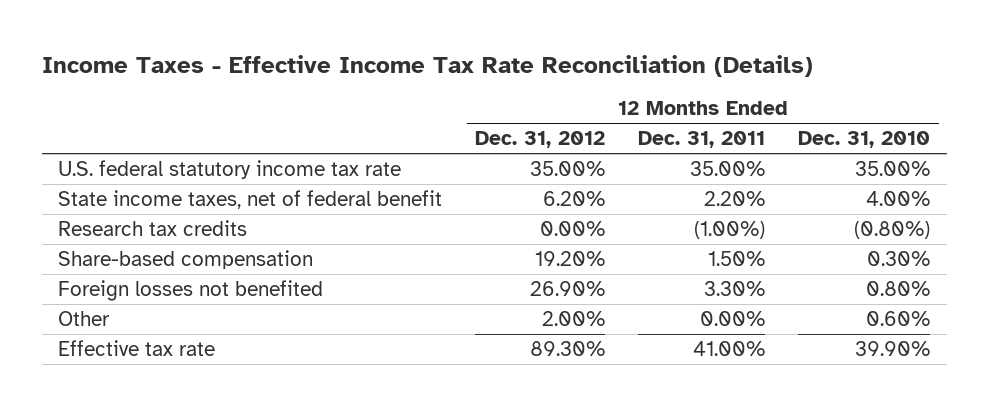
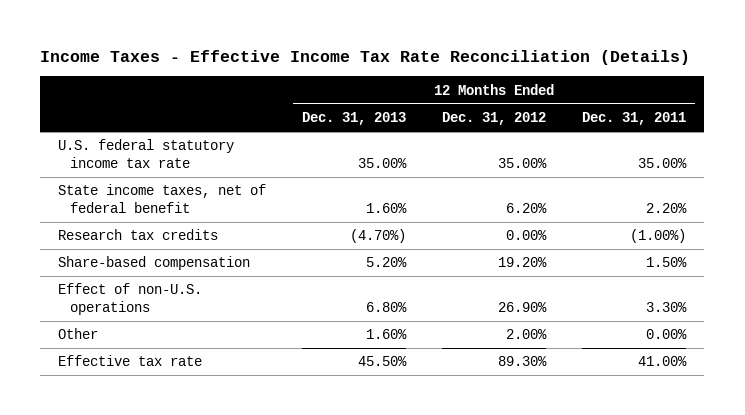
[798,131,931,149] Dec. 31, 2010 -> none
none -> [302,112,407,126] Dec. 31, 2013
[58,279,324,301] Foreign losses not benefited -> [58,283,203,316] Effect of non-U.S. operations

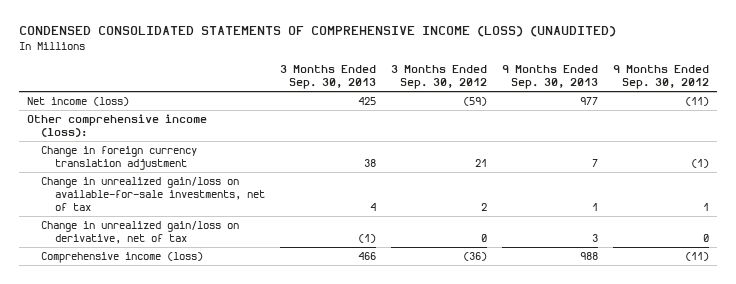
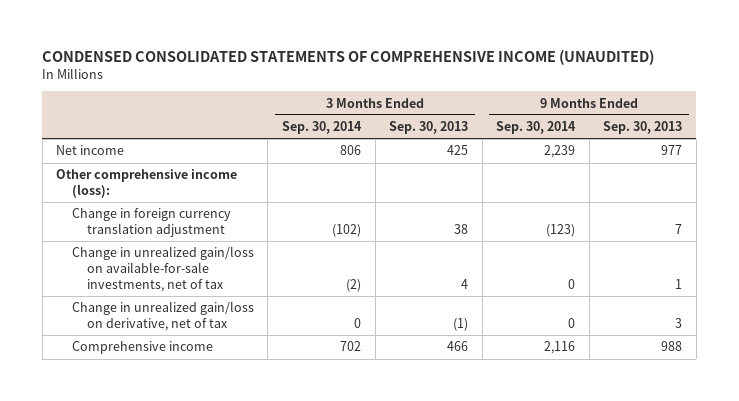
[19,26,617,38] CONDENSED CONSOLIDATED STATEMENTS OF COMPREHENSIVE INCOME (LOSS) (UNAUDITED) -> [42,49,655,65] CONDENSED CONSOLIDATED STATEMENTS OF COMPREHENSIVE INCOME (UNAUDITED)
[391,65,488,90] 3 Months Ended Sep. 30, 2012 -> none
[613,65,710,90] 9 Months Ended Sep. 30, 2012 -> none
none -> [281,121,362,135] Sep. 30, 2014
none -> [496,121,577,135] Sep. 30, 2014
[26,96,129,106] Net income (loss) -> [56,145,125,156] Net income
[40,251,203,263] Comprehensive income (loss) -> [71,341,213,355] Comprehensive income

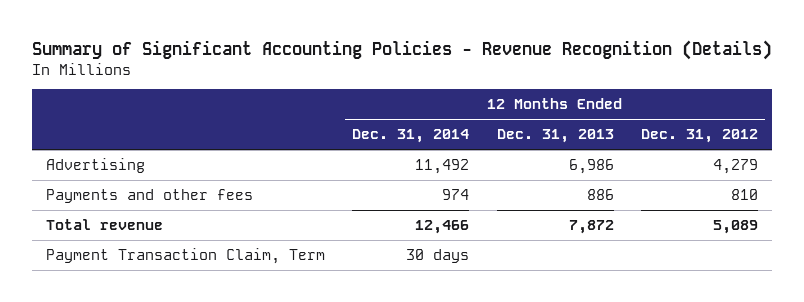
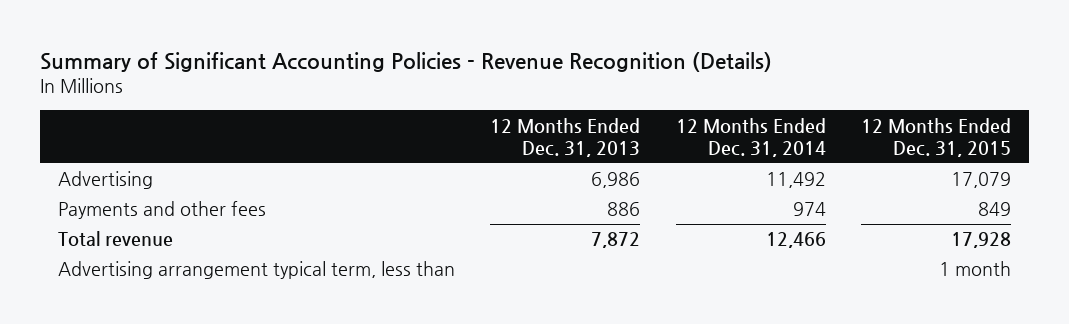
[641,129,759,144] Dec. 31, 2012 -> none
none -> [861,117,1012,157] 12 Months Ended Dec. 31, 2015
[45,248,325,265] Payment Transaction Claim, Term -> none
none -> [57,261,455,280] Advertising arrangement typical term, less than

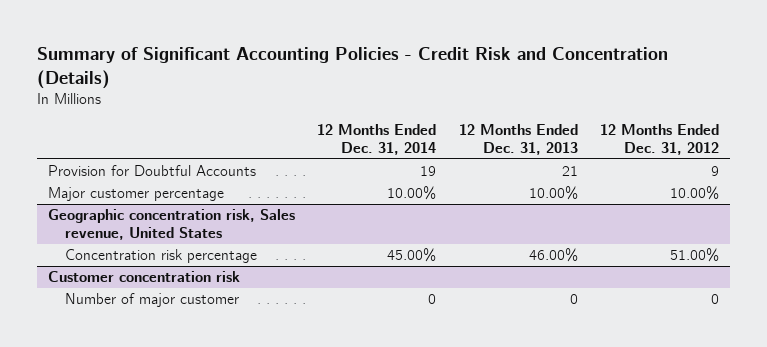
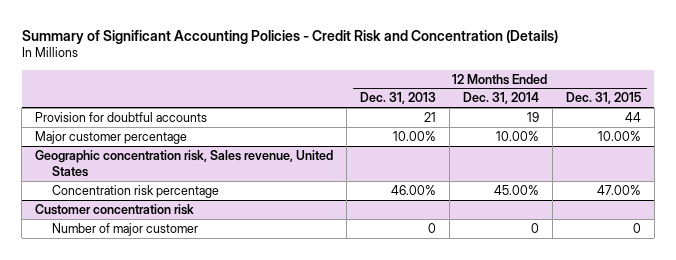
[599,124,719,155] 12 Months Ended Dec. 31, 2012 -> none
none -> [565,92,641,105] Dec. 31, 2015
[48,165,257,177] Provision for Doubtful Accounts -> [35,111,208,122] Provision for doubtful accounts

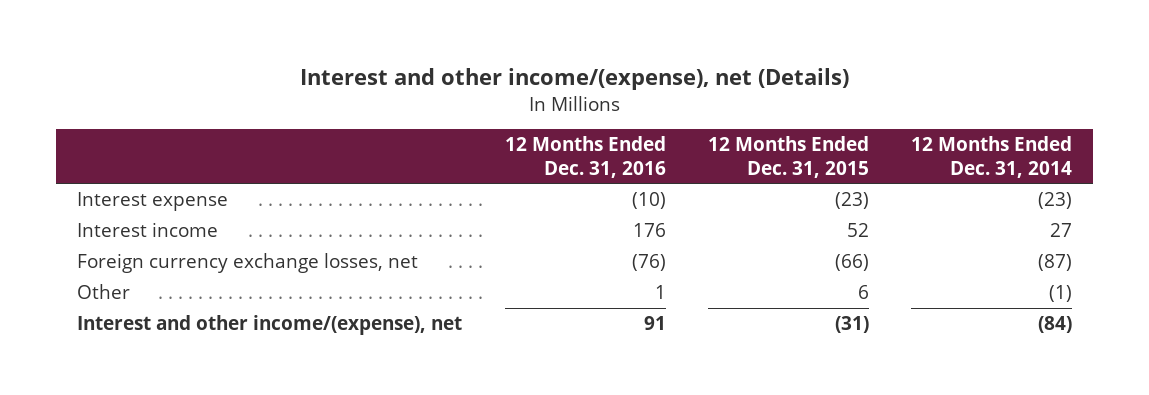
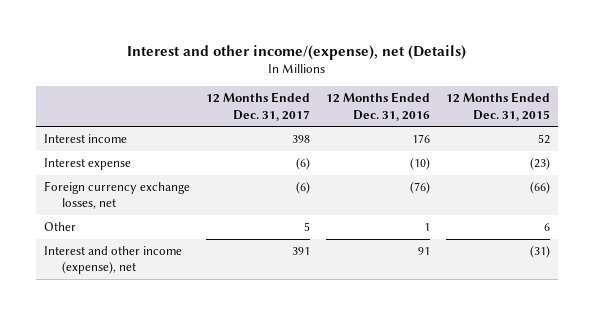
[910,136,1072,178] 12 Months Ended Dec. 31, 2014 -> none
none -> [206,92,311,121] 12 Months Ended Dec. 31, 2017
[77,191,229,211] Interest expense -> [44,158,132,171] Interest expense
[77,314,463,335] Interest and other income/(expense), net -> [44,246,183,275] Interest and other income (expense), net

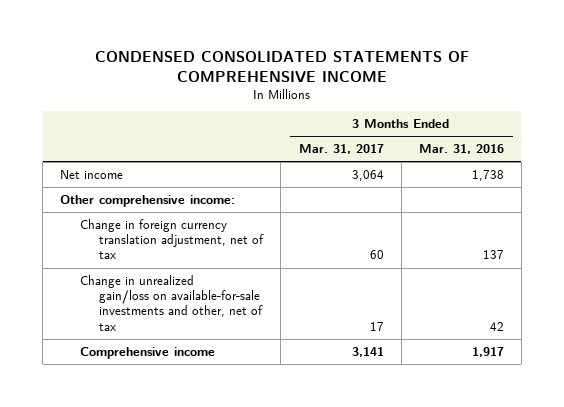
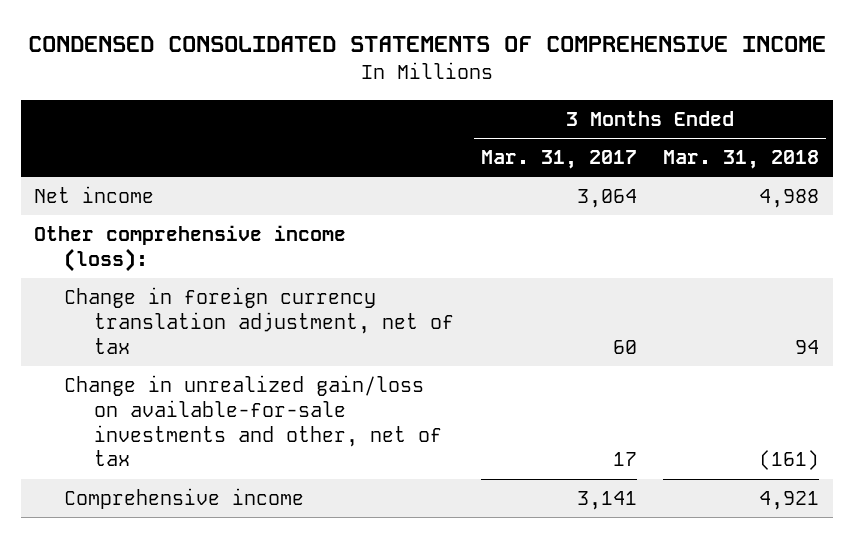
[418,144,504,155] Mar. 31, 2016 -> none
none -> [663,150,820,170] Mar. 31, 2018
[60,194,236,207] Other comprehensive income: -> [34,225,347,273] Other comprehensive income (loss):

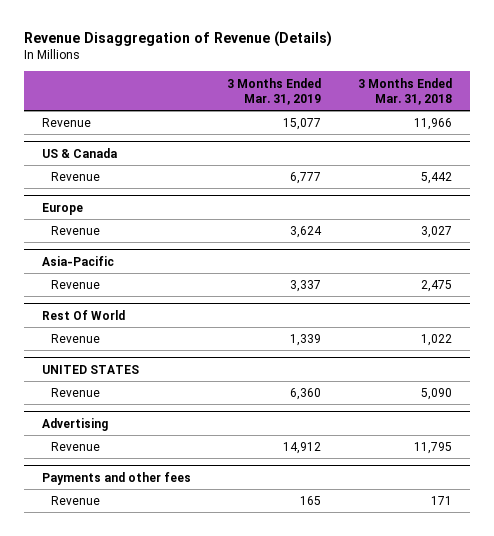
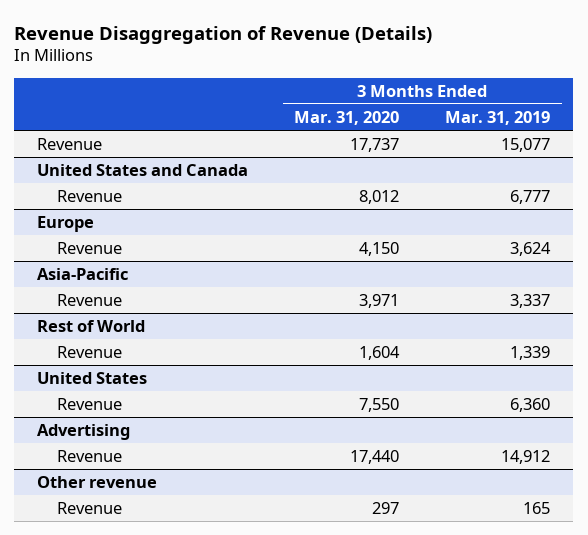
[357,77,452,105] 3 Months Ended Mar. 31, 2018 -> none
none -> [294,110,400,125] Mar. 31, 2020
[42,147,118,158] US & Canada -> [37,163,249,176] United States and Canada
[42,309,126,320] Rest Of World -> [37,319,146,332] Rest of World
[42,364,140,374] UNITED STATES -> [37,371,148,384] United States
[42,471,192,485] Payments and other fees -> none
none -> [37,475,158,488] Other revenue

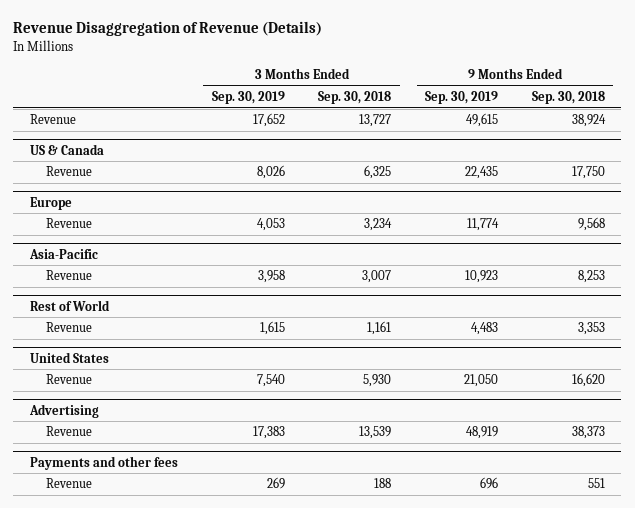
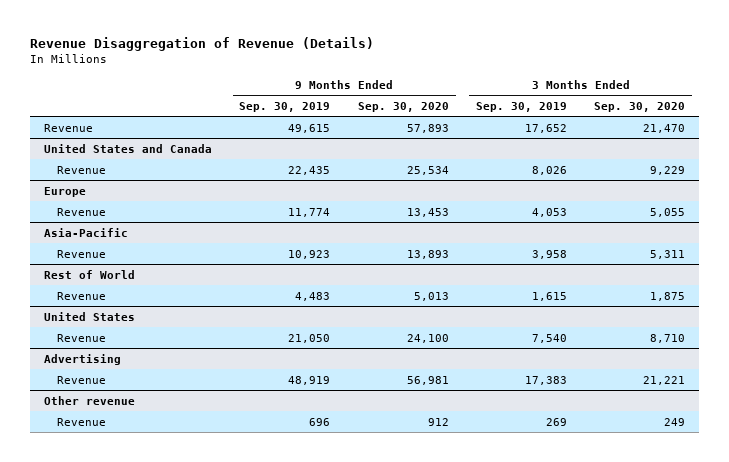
[318,91,392,105] Sep. 30, 2018 -> none
[531,91,605,105] Sep. 30, 2018 -> none
none -> [357,101,449,112] Sep. 30, 2020
none -> [594,101,686,112] Sep. 30, 2020
[30,143,105,155] US & Canada -> [44,143,213,153] United States and Canada
[30,455,179,470] Payments and other fees -> none
none -> [44,395,136,405] Other revenue

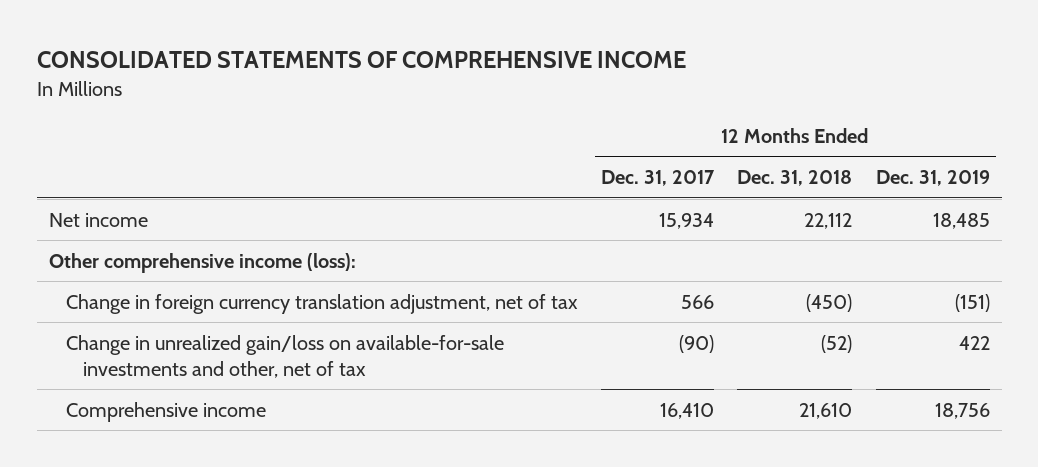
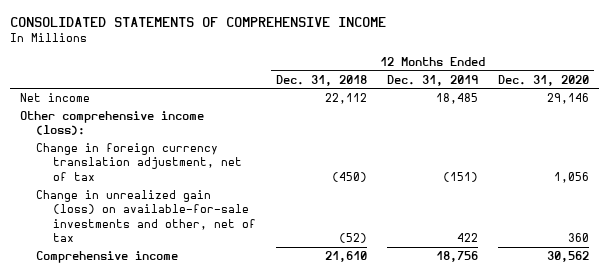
[600,170,715,187] Dec. 31, 2017 -> none
none -> [498,74,590,86] Dec. 31, 2020
[65,334,504,378] Change in unrealized gain/loss on available-for-sale investments and other, net of tax -> [36,190,257,243] Change in unrealized gain (loss) on available-for-sale investments and other, net of tax

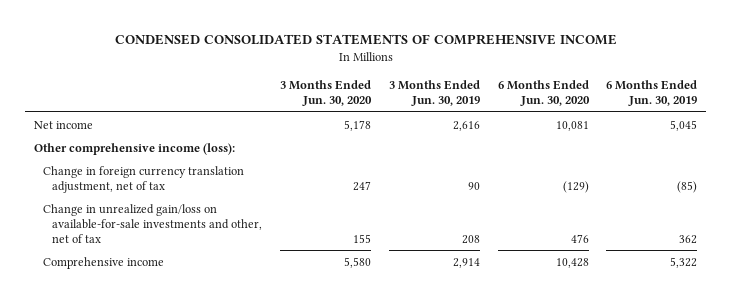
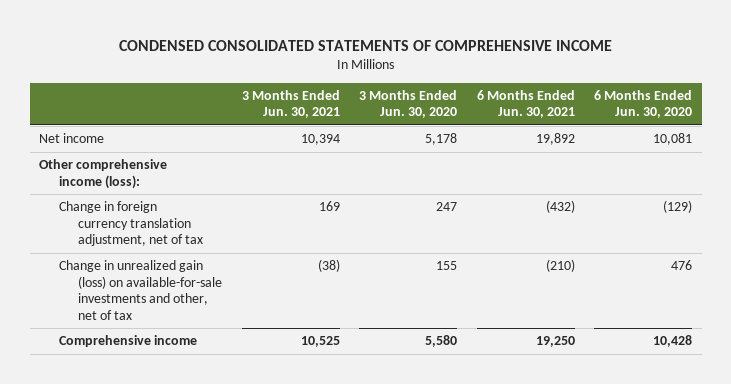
[388,80,480,107] 3 Months Ended Jun. 30, 2019 -> none
[606,80,698,107] 6 Months Ended Jun. 30, 2019 -> none
none -> [241,89,340,119] 3 Months Ended Jun. 30, 2021
none -> [476,89,575,119] 6 Months Ended Jun. 30, 2021
[43,203,262,243] Change in unrealized gain/loss on available-for-sale investments and other, net of tax -> [58,260,223,320] Change in unrealized gain (loss) on available-for-sale investments and other, net of tax

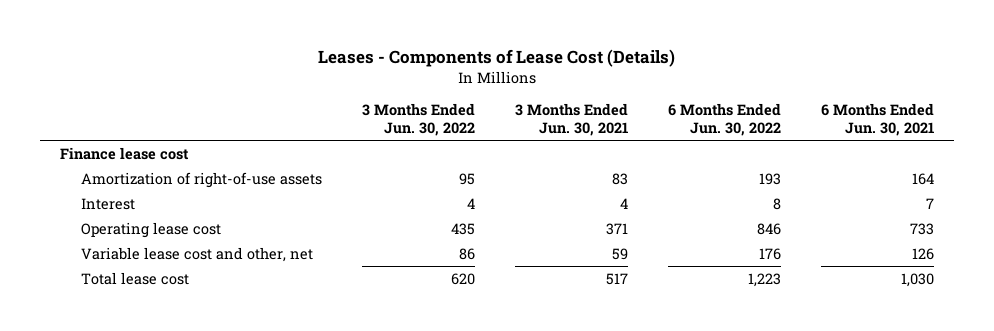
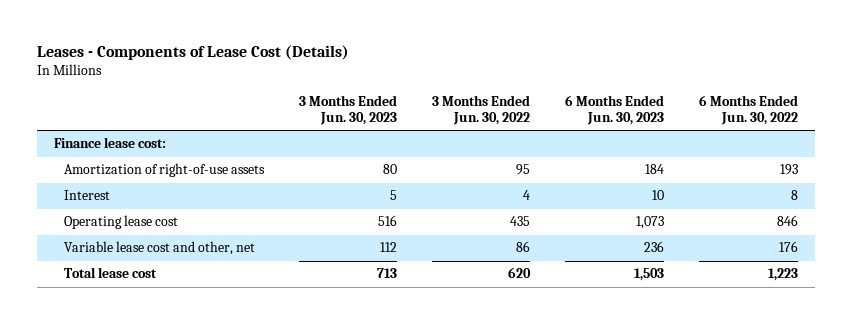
[515,102,629,137] 3 Months Ended Jun. 30, 2021 -> none
[820,102,934,137] 6 Months Ended Jun. 30, 2021 -> none
none -> [298,94,397,126] 3 Months Ended Jun. 30, 2023
none -> [564,94,664,126] 6 Months Ended Jun. 30, 2023
[59,146,189,160] Finance lease cost -> [54,137,167,149] Finance lease cost:

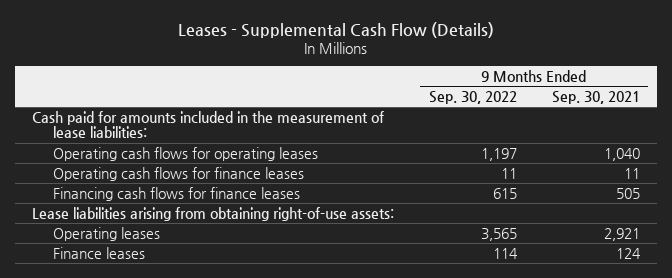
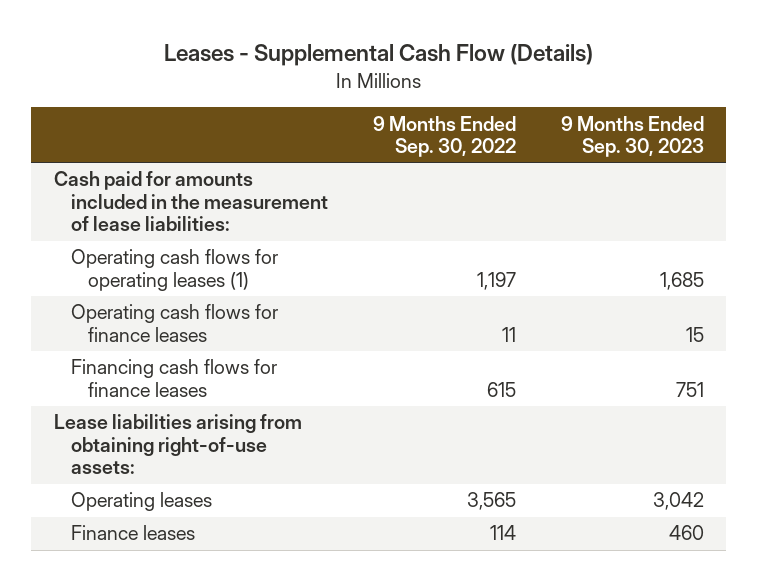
[551,91,640,105] Sep. 30, 2021 -> none
none -> [560,115,704,157] 9 Months Ended Sep. 30, 2023
[52,146,318,161] Operating cash flows for operating leases -> [70,249,278,291] Operating cash flows for operating leases (1)

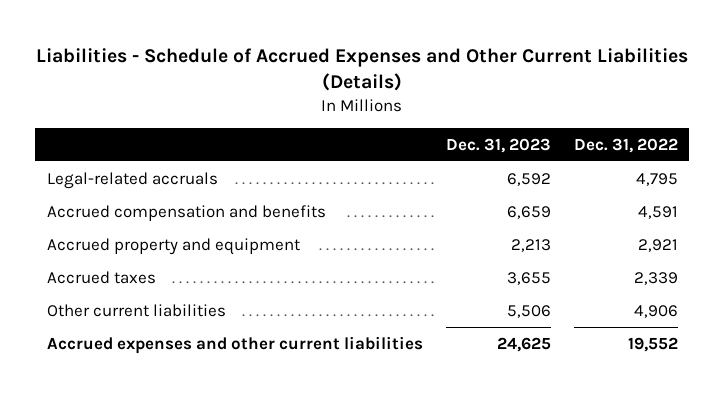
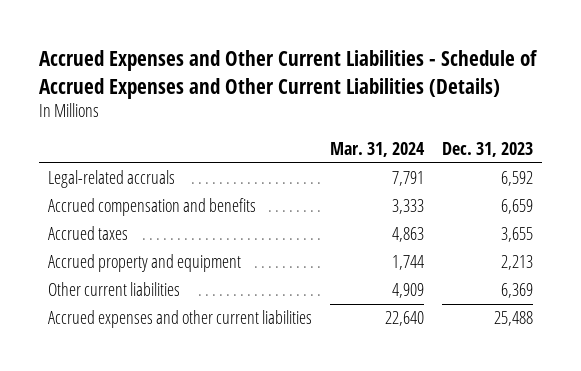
[36,47,689,92] Liabilities - Schedule of Accrued Expenses and Other Current Liabilities (Details) -> [38,50,538,99] Accrued Expenses and Other Current Liabilities - Schedule of Accrued Expenses and Other Current Liabilities (Details)
[573,137,678,153] Dec. 31, 2022 -> none
none -> [329,142,425,158] Mar. 31, 2024
[46,237,300,255] Accrued property and equipment -> [47,254,241,273] Accrued property and equipment
[506,304,551,318] 5,506 -> [500,283,533,299] 6,369
[496,336,551,352] 24,625 -> [493,311,533,327] 25,488

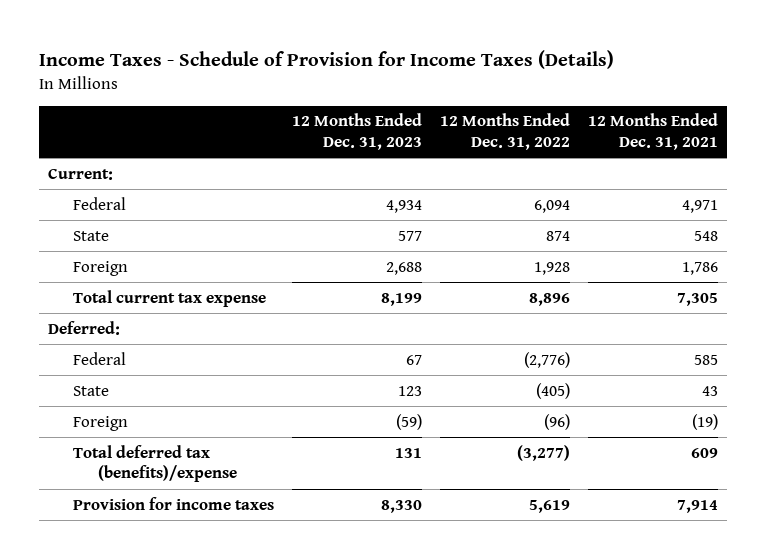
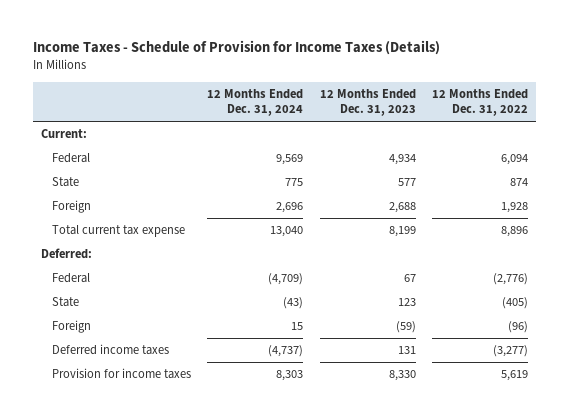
[588,113,719,151] 12 Months Ended Dec. 31, 2021 -> none
none -> [207,88,304,117] 12 Months Ended Dec. 31, 2024
[73,444,238,483] Total deferred tax (benefits)/expense -> [52,344,170,356] Deferred income taxes

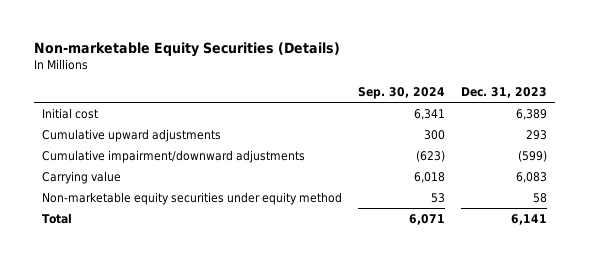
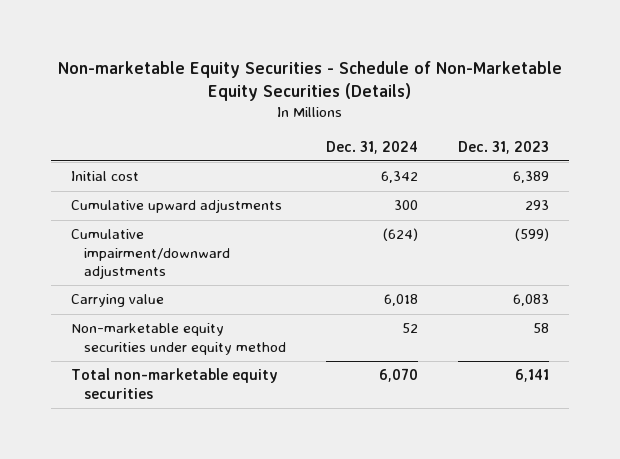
[34,41,341,57] Non-marketable Equity Securities (Details) -> [57,61,562,102] Non-marketable Equity Securities - Schedule of Non-Marketable Equity Securities (Details)
[358,87,446,100] Sep. 30, 2024 -> none
none -> [326,140,419,154] Dec. 31, 2024
[42,213,73,225] Total -> [70,368,278,399] Total non-marketable equity securities

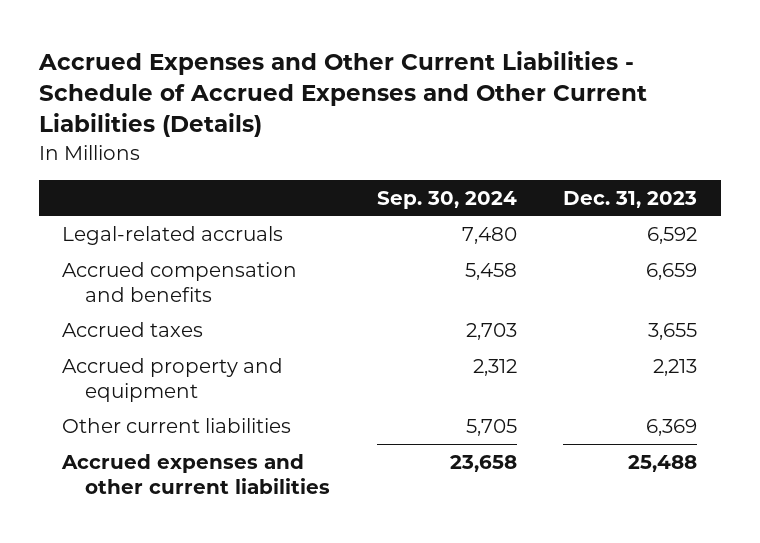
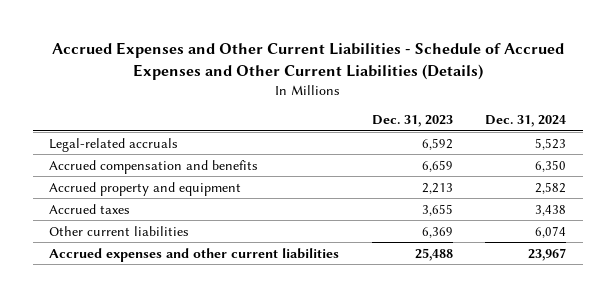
[376,190,517,209] Sep. 30, 2024 -> none
none -> [485,115,567,128] Dec. 31, 2024
[62,321,204,337] Accrued taxes -> [49,203,131,214] Accrued taxes

